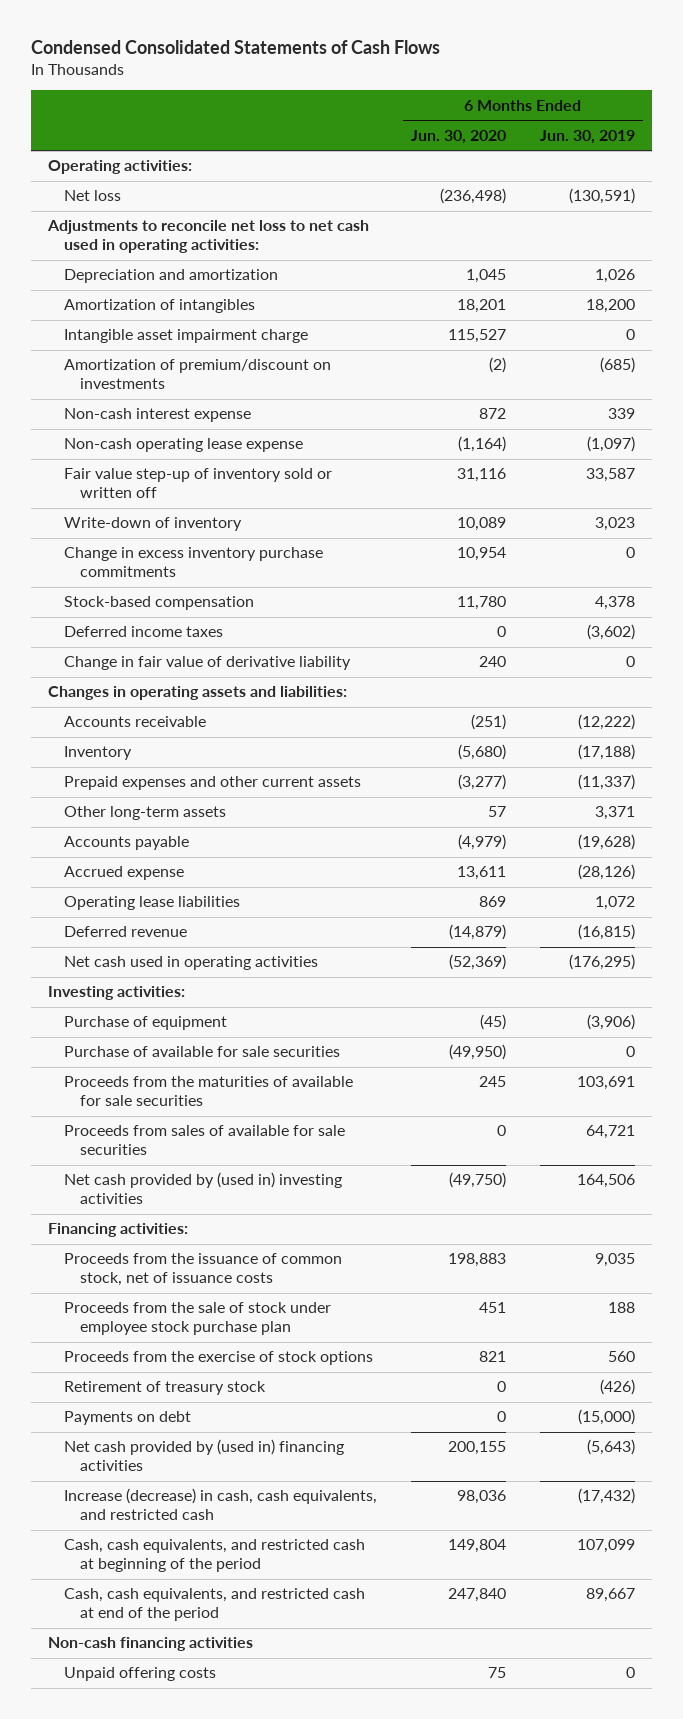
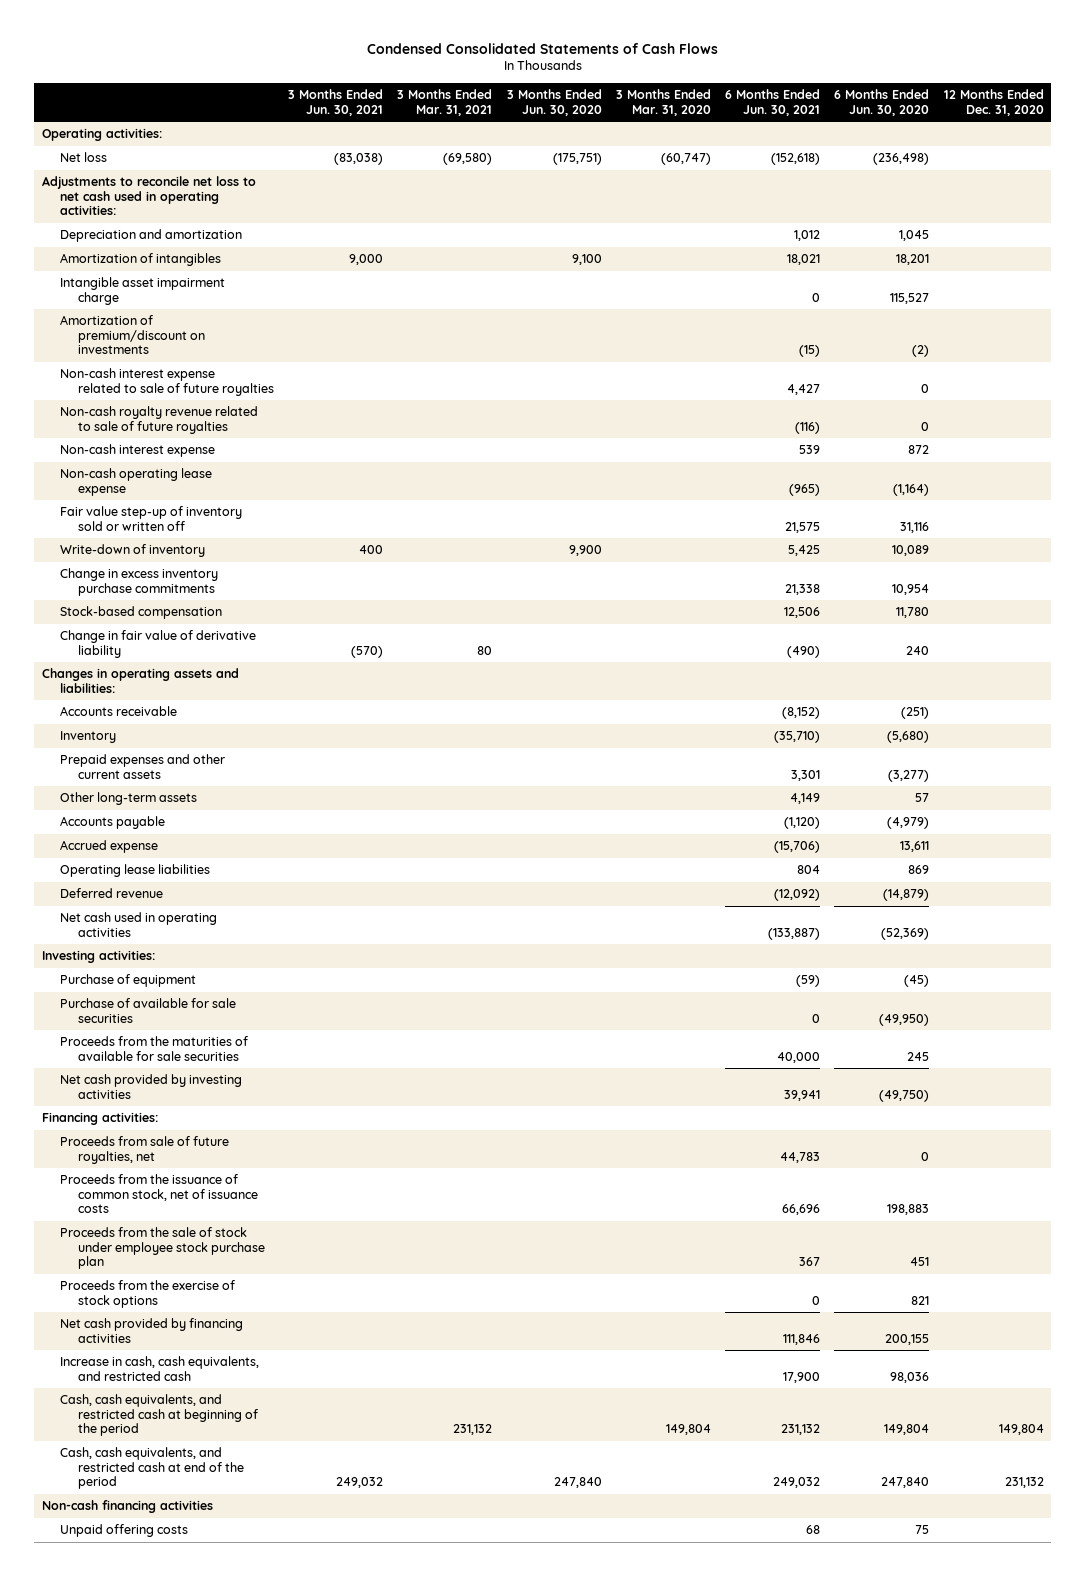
[539,129,635,144] Jun. 30, 2019 -> none
none -> [287,89,383,116] 3 Months Ended Jun. 30, 2021
none -> [397,89,493,116] 3 Months Ended Mar. 31, 2021
none -> [506,89,602,116] 3 Months Ended Jun. 30, 2020
none -> [615,89,711,116] 3 Months Ended Mar. 31, 2020
none -> [725,89,821,116] 6 Months Ended Jun. 30, 2021
none -> [943,89,1044,116] 12 Months Ended Dec. 31, 2020
none -> [59,368,274,396] Non-cash interest expense related to sale of future royalties
none -> [59,406,258,434] Non-cash royalty revenue related to sale of future royalties
[64,626,224,638] Deferred income taxes -> none
[64,1125,346,1156] Proceeds from sales of available for sale securities -> none
[64,1172,343,1205] Net cash provided by (used in) investing activities -> [59,1074,242,1099] Net cash provided by investing activities
none -> [59,1136,229,1164] Proceeds from sale of future royalties, net
[64,1381,267,1396] Retirement of treasury stock -> none
[64,1411,192,1426] Payments on debt -> none
[64,1439,345,1472] Net cash provided by (used in) financing activities -> [59,1318,243,1343] Net cash provided by financing activities
[64,1488,378,1521] Increase (decrease) in cash, cash equivalents, and restricted cash -> [59,1356,259,1381] Increase in cash, cash equivalents, and restricted cash

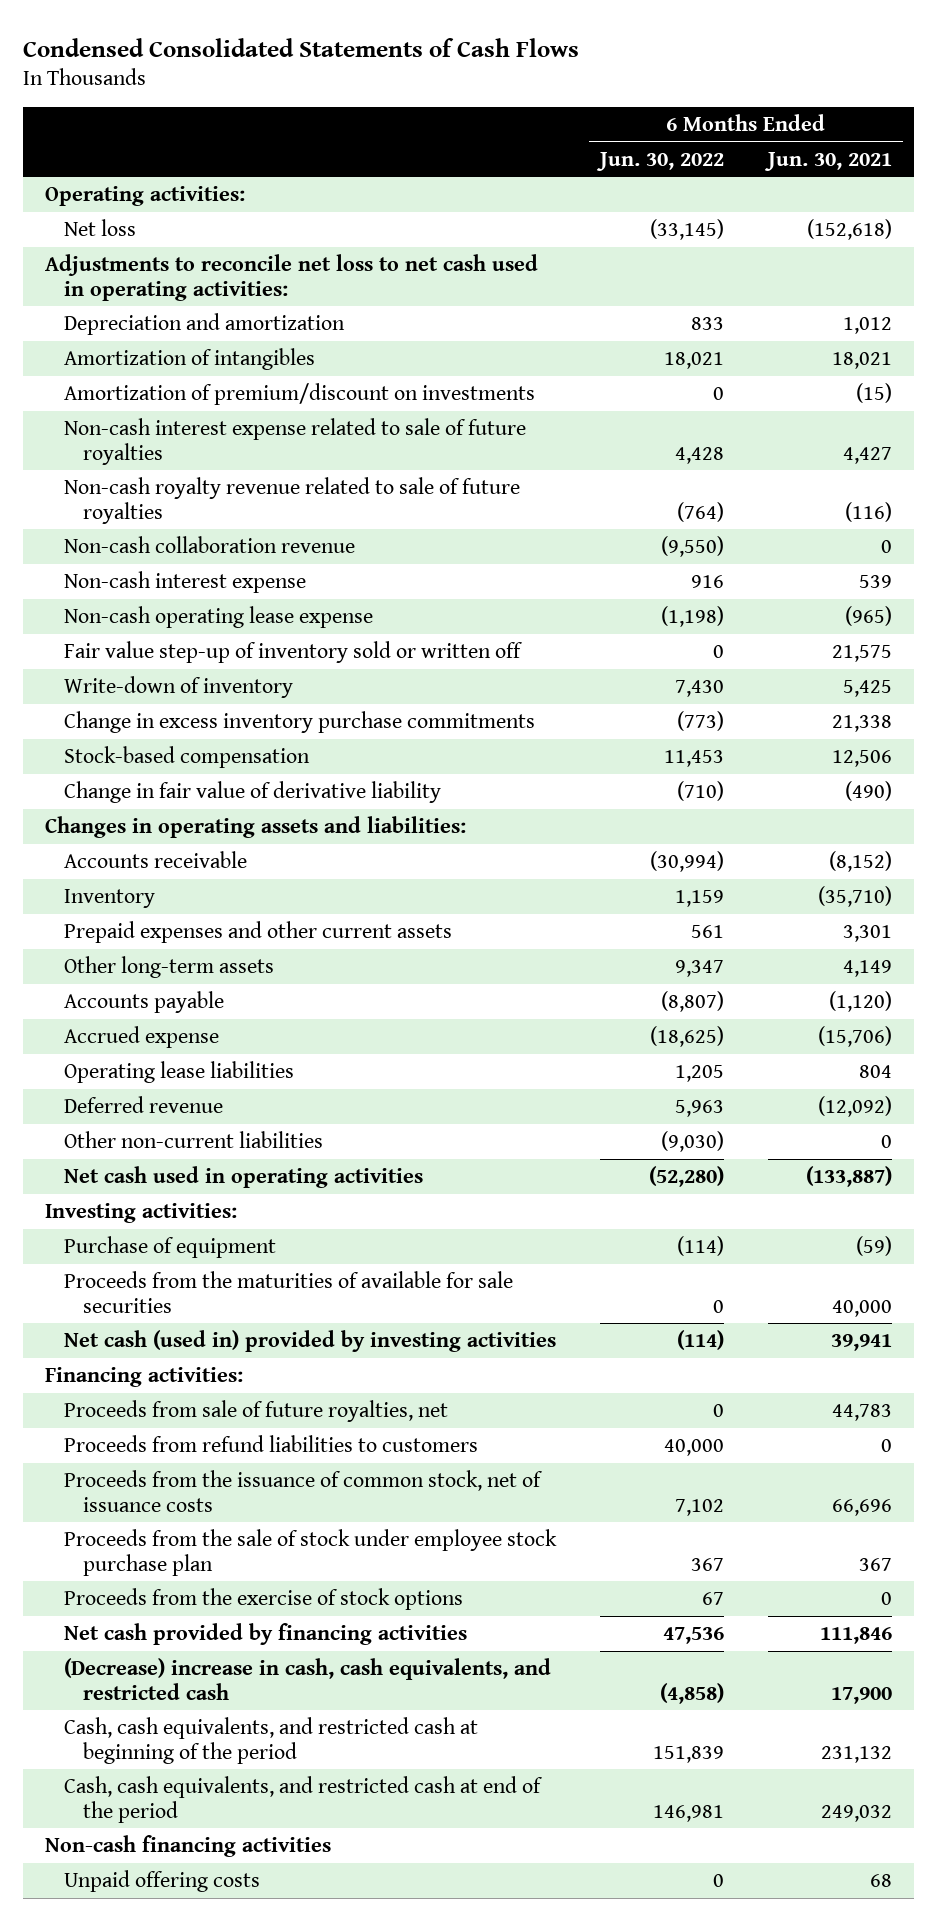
[287,89,383,116] 3 Months Ended Jun. 30, 2021 -> none
[397,89,493,116] 3 Months Ended Mar. 31, 2021 -> none
[506,89,602,116] 3 Months Ended Jun. 30, 2020 -> none
[615,89,711,116] 3 Months Ended Mar. 31, 2020 -> none
[834,89,930,116] 6 Months Ended Jun. 30, 2020 -> none
[943,89,1044,116] 12 Months Ended Dec. 31, 2020 -> none
none -> [596,151,725,171] Jun. 30, 2022
[59,277,225,305] Intangible asset impairment charge -> none
none -> [64,535,356,553] Non-cash collaboration revenue
none -> [64,1130,324,1148] Other non-current liabilities
[59,998,236,1023] Purchase of available for sale securities -> none
[59,1074,242,1099] Net cash provided by investing activities -> [64,1329,557,1352] Net cash (used in) provided by investing activities
none -> [64,1434,479,1452] Proceeds from refund liabilities to customers
[59,1356,259,1381] Increase in cash, cash equivalents, and restricted cash -> [64,1657,552,1700] (Decrease) increase in cash, cash equivalents, and restricted cash

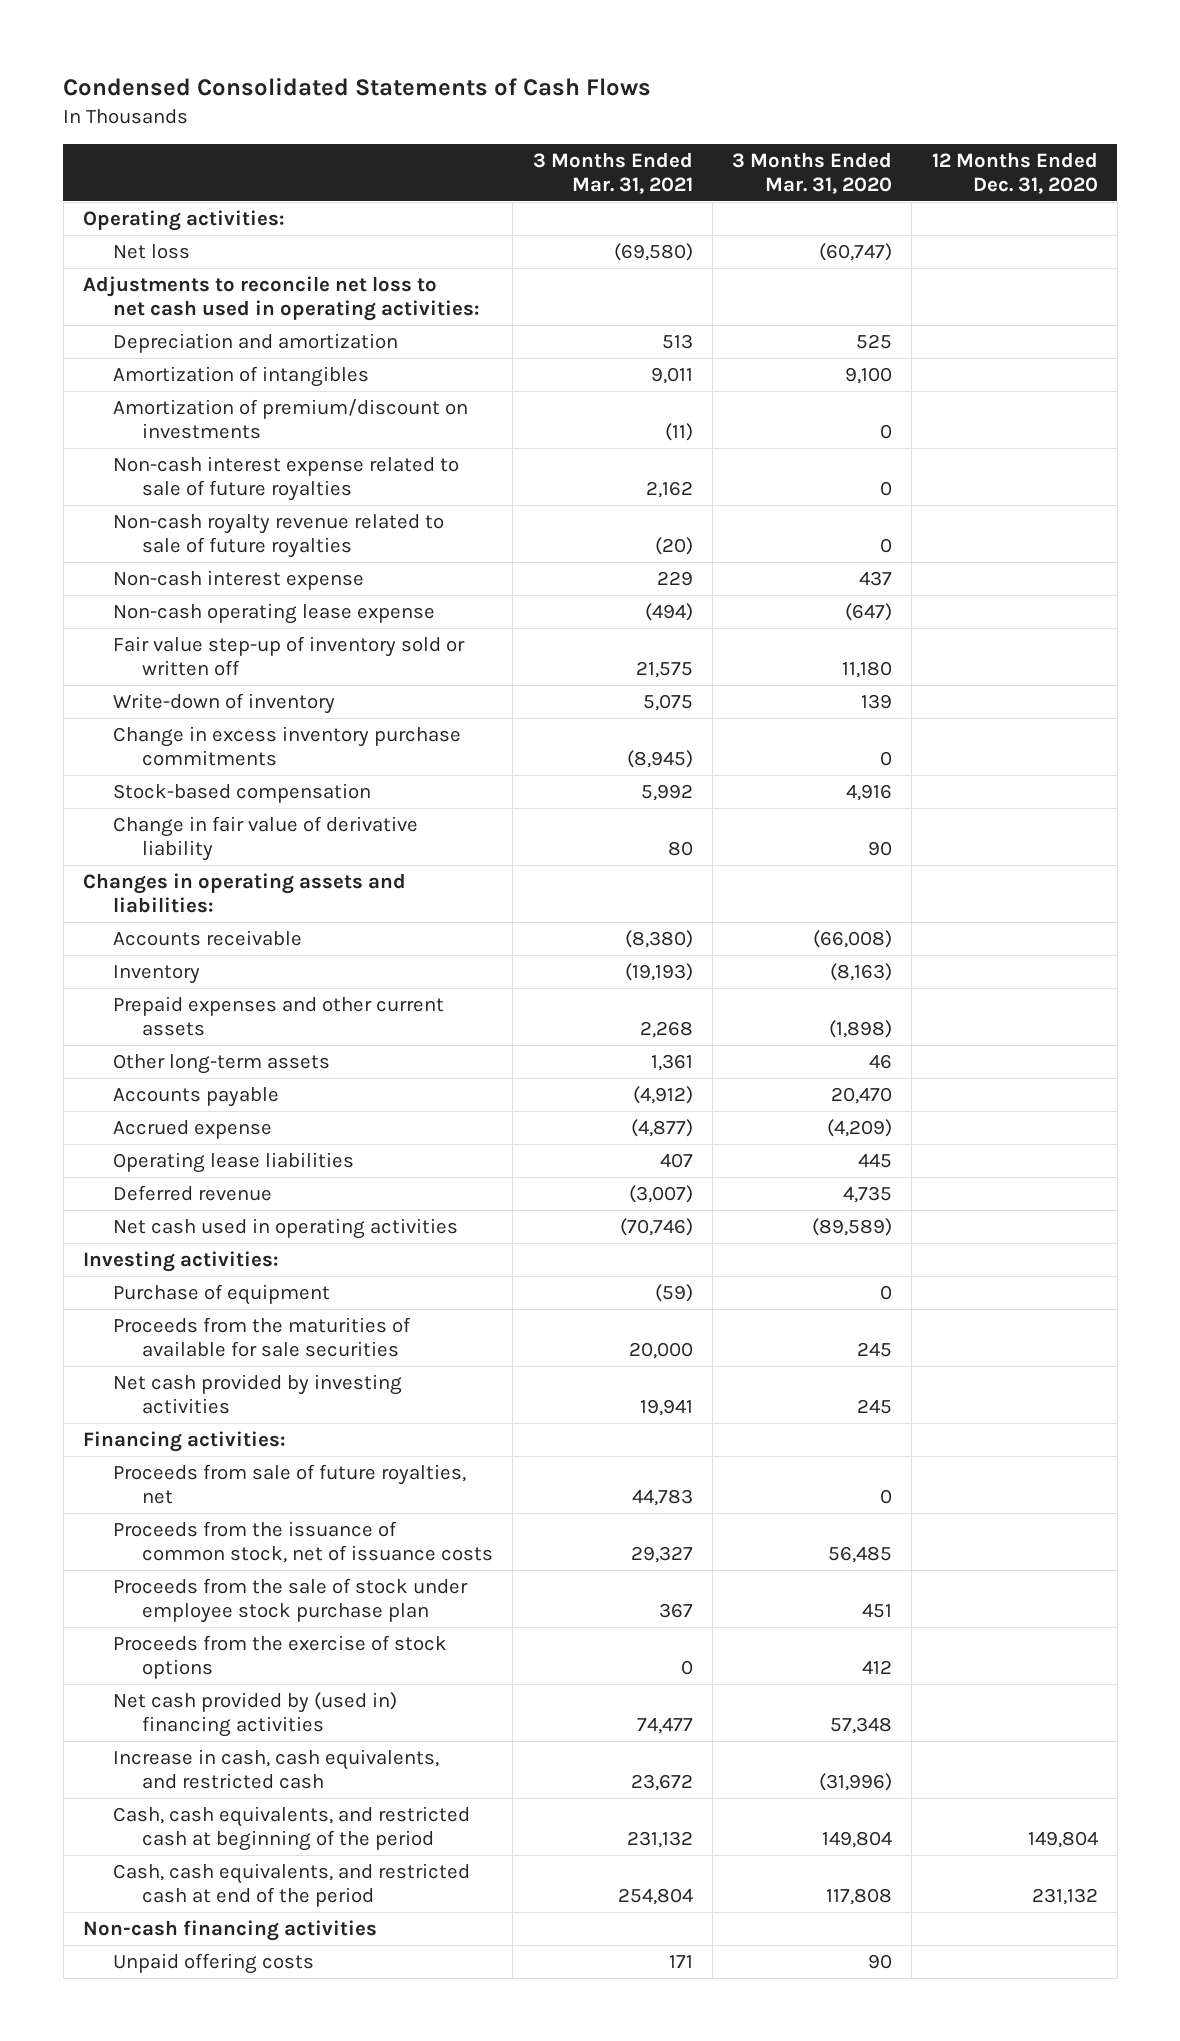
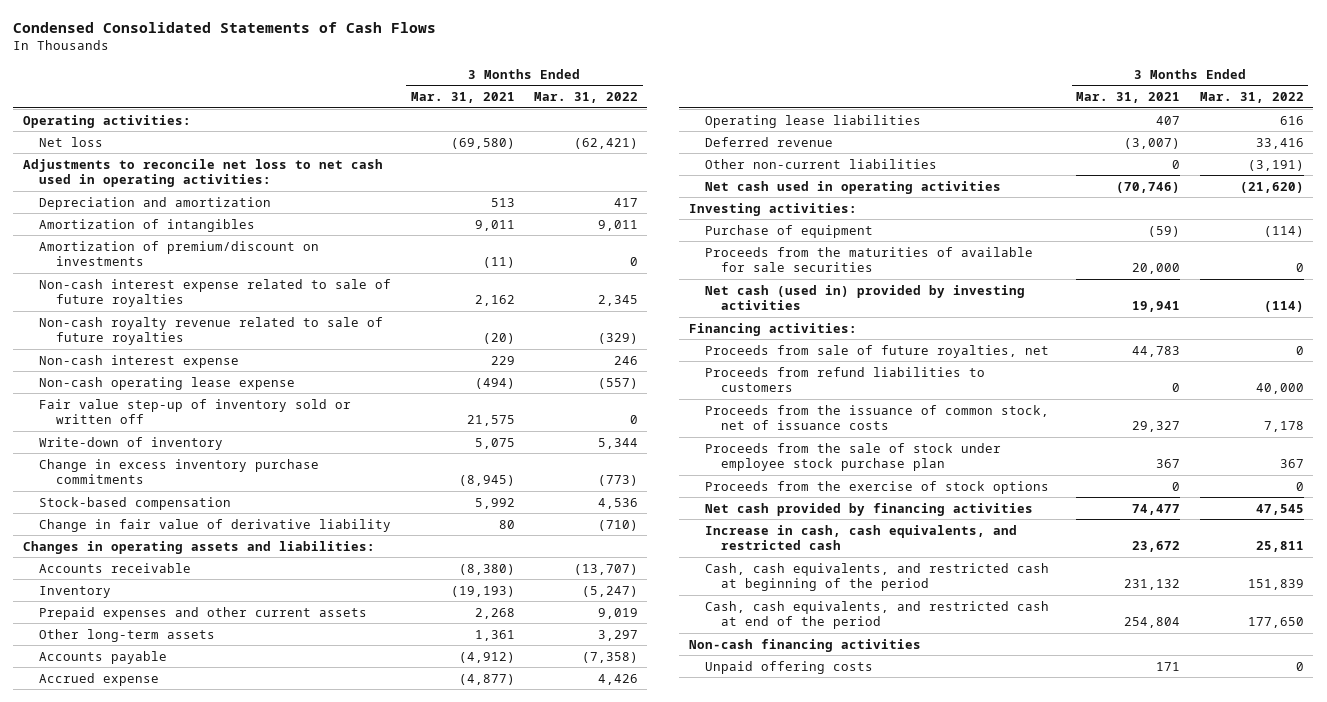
[732,151,893,195] 3 Months Ended Mar. 31, 2020 -> none
[931,151,1098,195] 12 Months Ended Dec. 31, 2020 -> none
none -> [533,92,638,104] Mar. 31, 2022
none -> [705,158,938,169] Other non-current liabilities
[112,1373,402,1415] Net cash provided by investing activities -> [705,284,1026,311] Net cash (used in) provided by investing activities
none -> [705,366,986,393] Proceeds from refund liabilities to customers
[112,1691,397,1738] Net cash provided by (used in) financing activities -> [705,502,1034,516] Net cash provided by financing activities

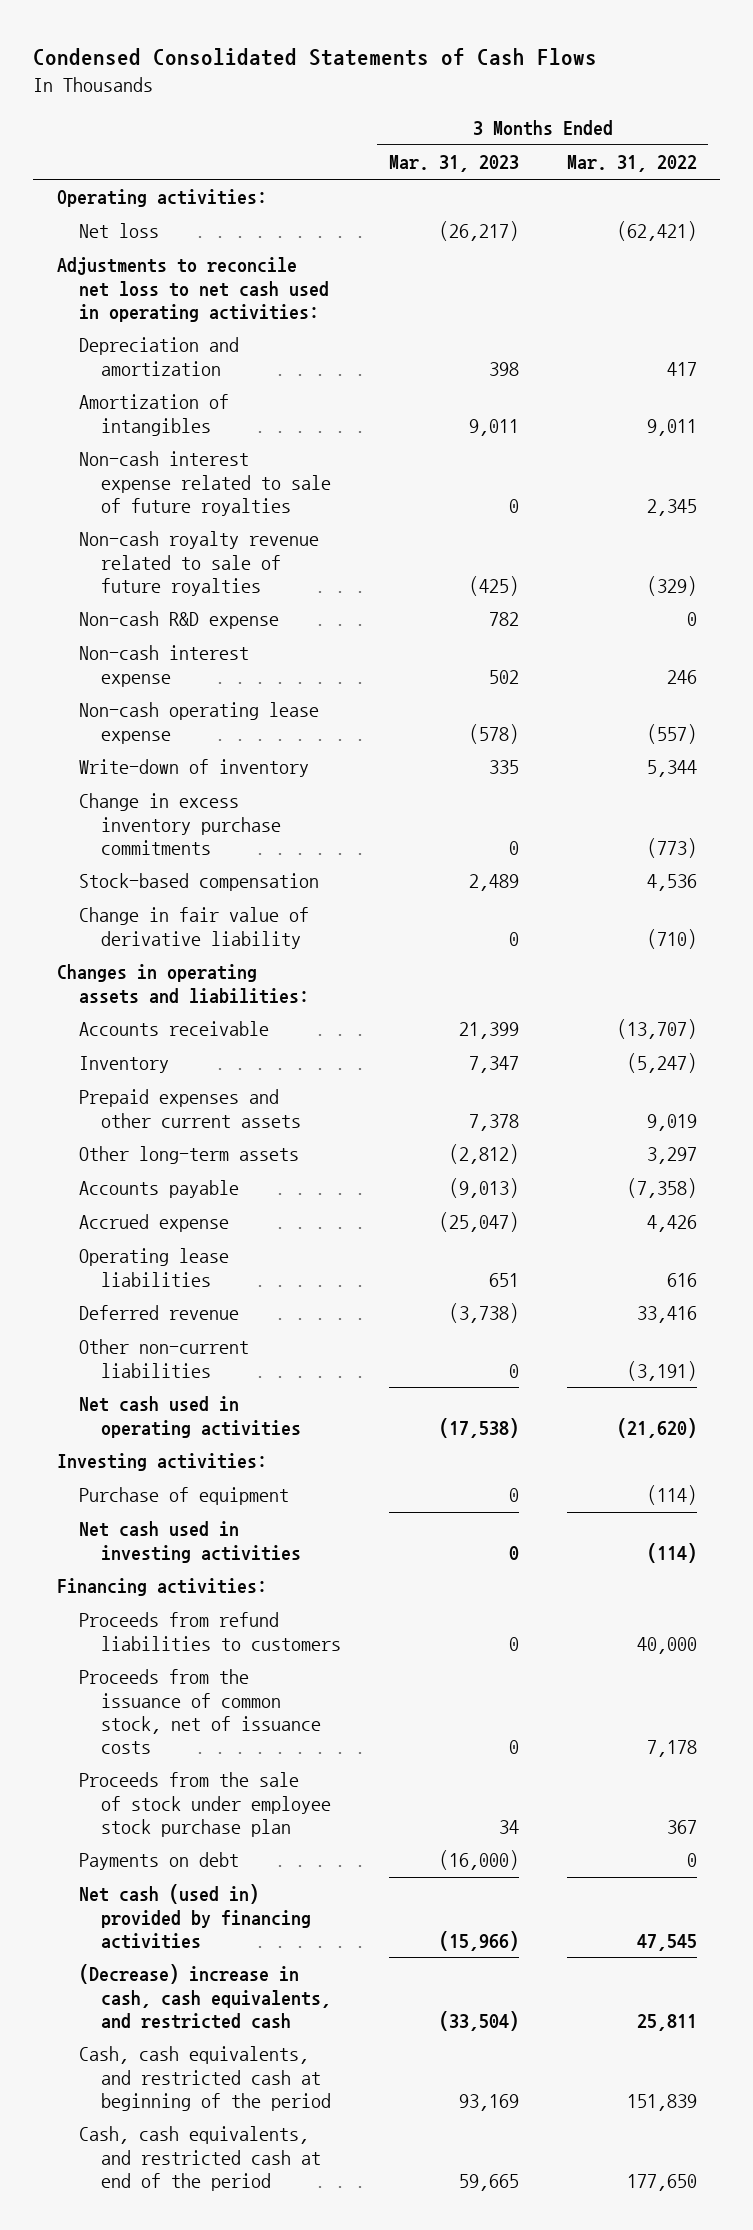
[410,92,515,104] Mar. 31, 2021 -> none
none -> [388,155,519,173] Mar. 31, 2023
[39,240,320,267] Amortization of premium/discount on investments -> none
none -> [78,611,279,630] Non-cash R&D expense
[39,398,352,425] Fair value step-up of inventory sold or written off -> none
[705,246,1034,273] Proceeds from the maturities of available for sale securities -> none
[705,284,1026,311] Net cash (used in) provided by investing activities -> [78,1521,302,1563] Net cash used in investing activities
[705,344,1050,358] Proceeds from sale of future royalties, net -> none
[705,480,1050,494] Proceeds from the exercise of stock options -> none
none -> [78,1852,239,1871] Payments on debt
[705,502,1034,516] Net cash provided by financing activities -> [78,1884,312,1949] Net cash (used in) provided by financing activities
[705,524,1018,551] Increase in cash, cash equivalents, and restricted cash -> [78,1964,332,2029] (Decrease) increase in cash, cash equivalents, and restricted cash
[688,638,921,652] Non-cash financing activities -> none
[705,660,874,674] Unpaid offering costs -> none

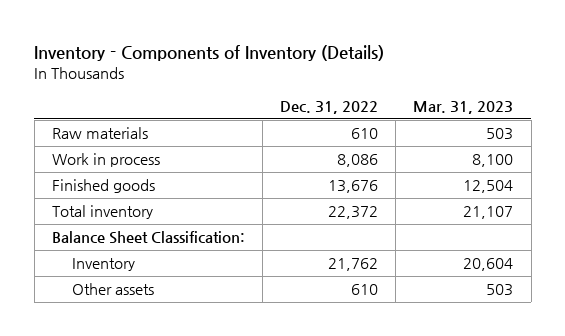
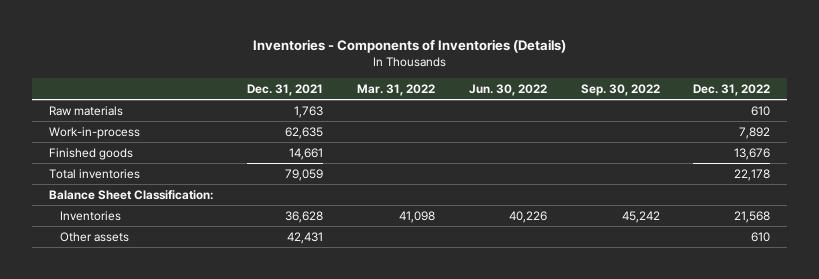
[34,44,385,61] Inventory - Components of Inventory (Details) -> [252,39,566,54] Inventories - Components of Inventories (Details)
[413,100,514,114] Mar. 31, 2023 -> none
none -> [246,83,323,96] Dec. 31, 2021
none -> [356,83,435,96] Mar. 31, 2022
none -> [468,83,547,96] Jun. 30, 2022
none -> [580,83,660,96] Sep. 30, 2022
[51,153,160,168] Work in process -> [48,126,140,139] Work-in-process
[337,154,379,168] 8,086 -> [739,126,771,139] 7,892
[51,205,153,220] Total inventory -> [48,168,140,179] Total inventories
[328,206,379,220] 22,372 -> [734,168,771,181] 22,178
[72,258,136,272] Inventory -> none
none -> [59,210,121,221] Inventories

